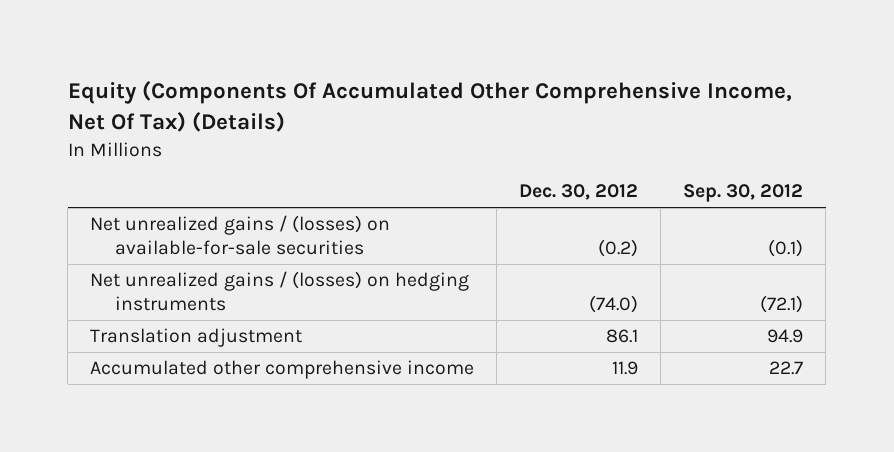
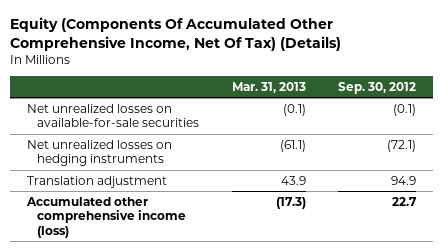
[519,184,639,201] Dec. 30, 2012 -> none
none -> [231,81,306,93] Mar. 31, 2013
[90,215,391,256] Net unrealized gains / (losses) on available-for-sale securities -> [26,103,199,128] Net unrealized losses on available-for-sale securities
[90,271,470,312] Net unrealized gains / (losses) on hedging instruments -> [26,139,172,167] Net unrealized losses on hedging instruments
[90,360,475,380] Accumulated other comprehensive income -> [25,196,186,238] Accumulated other comprehensive income (loss)

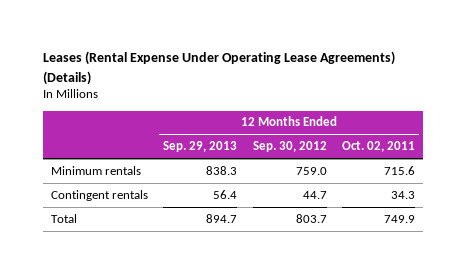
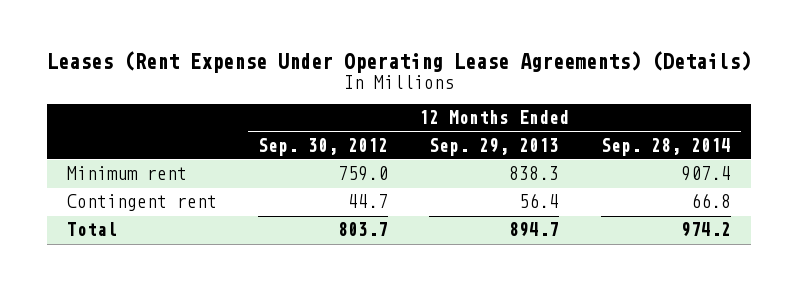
[43,51,396,85] Leases (Rental Expense Under Operating Lease Agreements) (Details) -> [46,51,751,74] Leases (Rent Expense Under Operating Lease Agreements) (Details)
[342,141,416,153] Oct. 02, 2011 -> none
none -> [600,137,731,156] Sep. 28, 2014
[50,165,141,175] Minimum rentals -> [67,166,188,181] Minimum rent
[50,189,148,201] Contingent rentals -> [67,194,218,212] Contingent rent

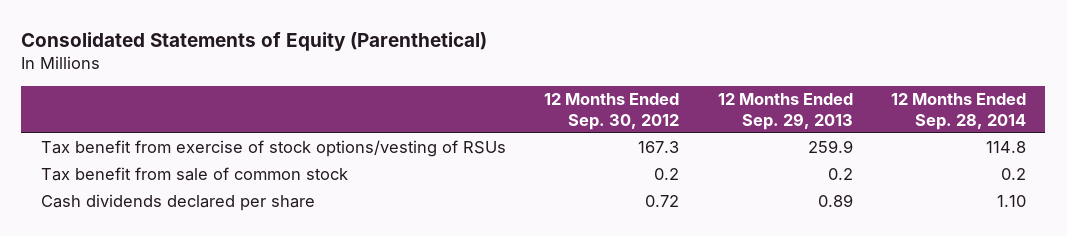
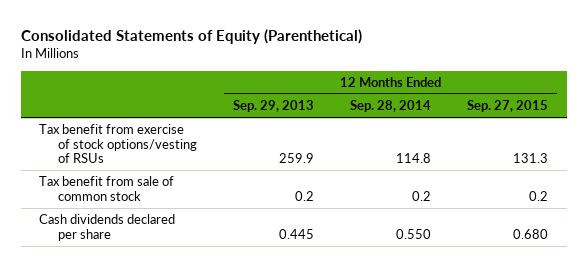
[544,93,680,130] 12 Months Ended Sep. 30, 2012 -> none
none -> [467,100,549,113] Sep. 27, 2015
[817,194,853,208] 0.89 -> [278,228,314,239] 0.445
[997,195,1027,208] 1.10 -> [396,228,432,239] 0.550

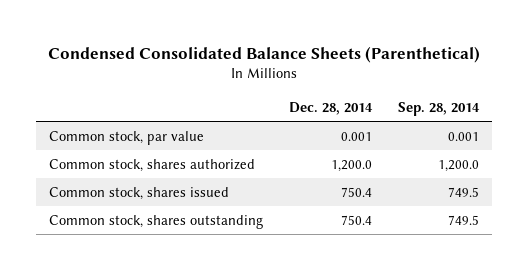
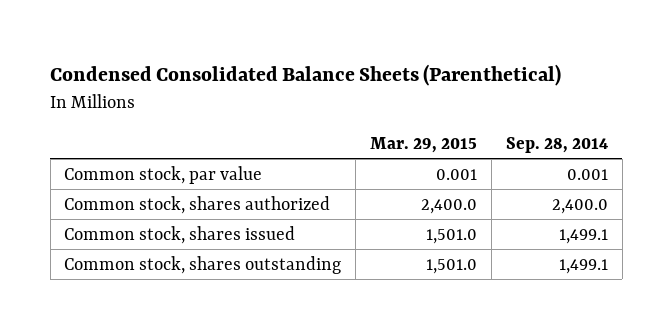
[289,101,374,115] Dec. 28, 2014 -> none
none -> [370,137,478,154] Mar. 29, 2015
[438,159,480,172] 1,200.0 -> [551,198,608,214] 2,400.0
[448,186,480,197] 749.5 -> [558,228,608,244] 1,499.1
[448,214,480,225] 749.5 -> [558,258,608,274] 1,499.1

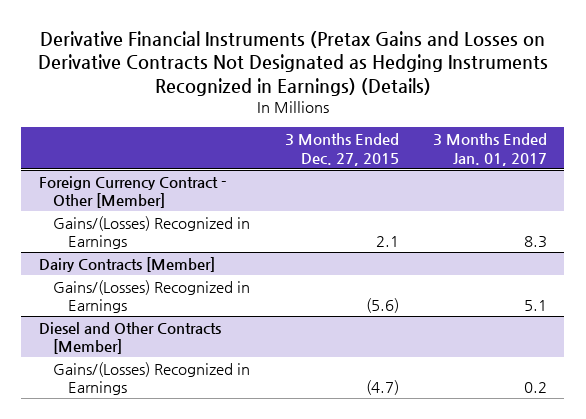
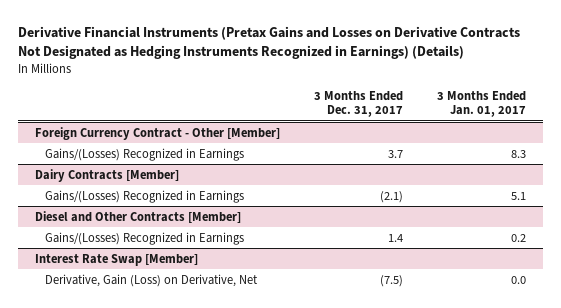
[284,133,399,166] 3 Months Ended Dec. 27, 2015 -> none
none -> [314,90,404,118] 3 Months Ended Dec. 31, 2017
none -> [35,253,199,266] Interest Rate Swap [Member]
none -> [45,273,259,287] Derivative, Gain (Loss) on Derivative, Net

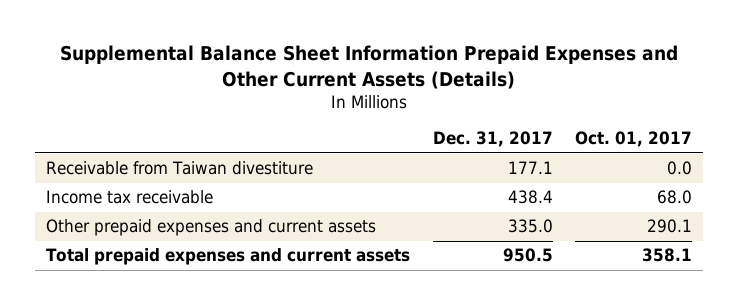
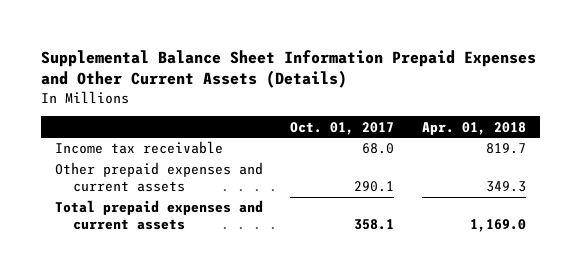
[432,131,553,148] Dec. 31, 2017 -> none
none -> [421,121,526,135] Apr. 01, 2018
[46,161,314,176] Receivable from Taiwan divestiture -> none

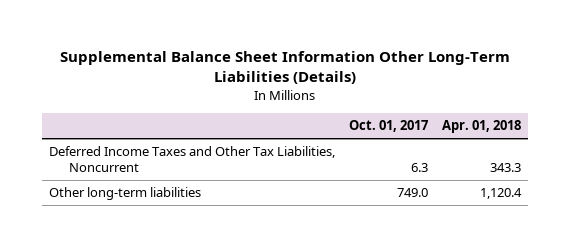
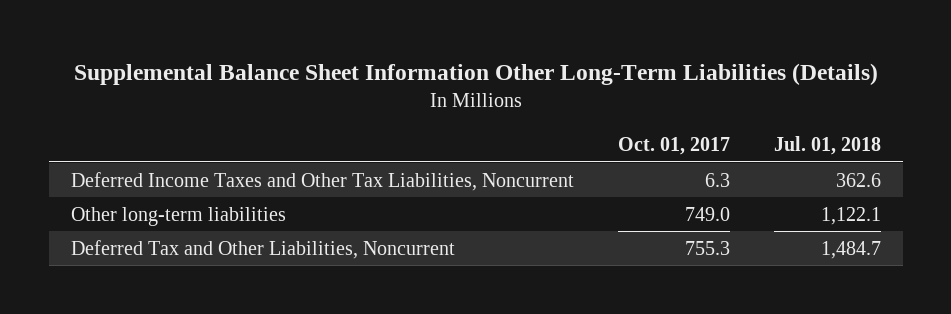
[442,120,522,134] Apr. 01, 2018 -> none
none -> [773,136,881,156] Jul. 01, 2018
none -> [70,239,455,259] Deferred Tax and Other Liabilities, Noncurrent

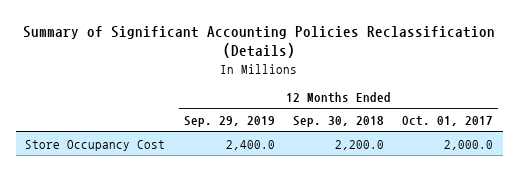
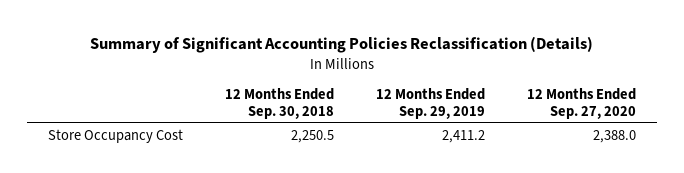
[402,115,494,126] Oct. 01, 2017 -> none
none -> [527,88,637,120] 12 Months Ended Sep. 27, 2020
[225,139,275,150] 2,400.0 -> [442,129,486,143] 2,411.2
[335,139,385,150] 2,200.0 -> [291,129,335,143] 2,250.5

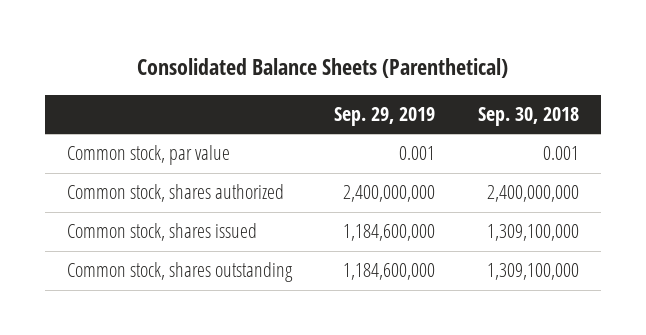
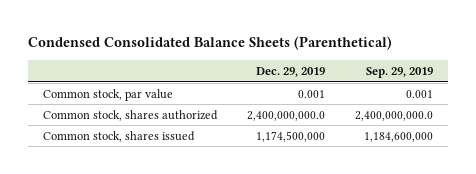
[136,58,508,79] Consolidated Balance Sheets (Parenthetical) -> [27,36,392,51] Condensed Consolidated Balance Sheets (Parenthetical)
[478,106,580,126] Sep. 30, 2018 -> none
none -> [255,66,325,77] Dec. 29, 2019
[343,185,436,203] 2,400,000,000 -> [354,110,433,121] 2,400,000,000.0
[66,262,293,283] Common stock, shares outstanding -> none

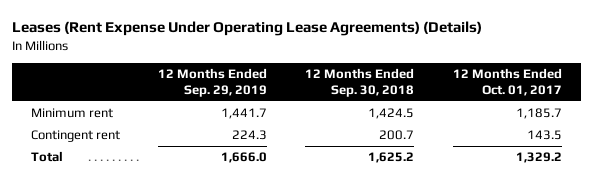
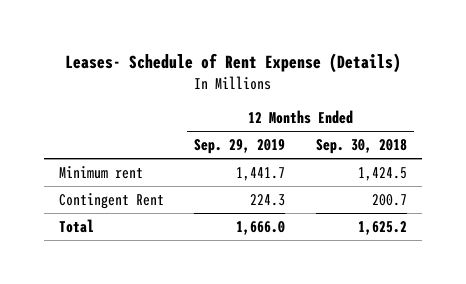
[11,20,482,36] Leases (Rent Expense Under Operating Lease Agreements) (Details) -> [64,52,401,73] Leases- Schedule of Rent Expense (Details)
[452,68,562,96] 12 Months Ended Oct. 01, 2017 -> none
[30,130,120,143] Contingent rent -> [59,193,165,210] Contingent Rent

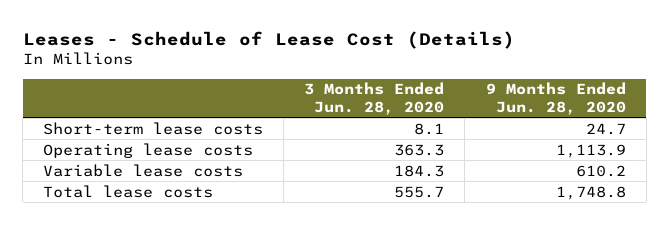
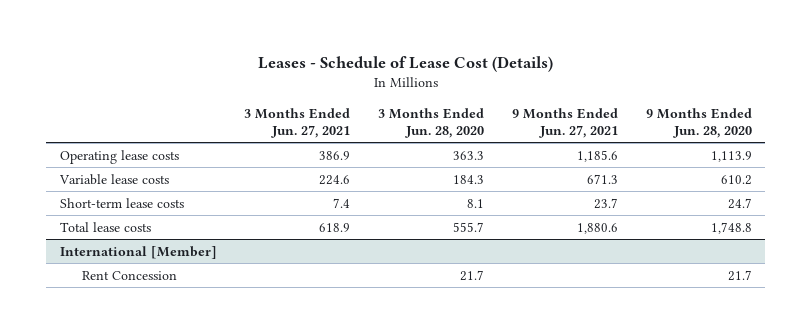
none -> [244,107,351,139] 3 Months Ended Jun. 27, 2021
none -> [511,107,618,139] 9 Months Ended Jun. 27, 2021
[43,121,264,135] Short-term lease costs -> [59,197,184,208] Short-term lease costs
none -> [59,245,217,259] International [Member]
none -> [81,270,177,280] Rent Concession

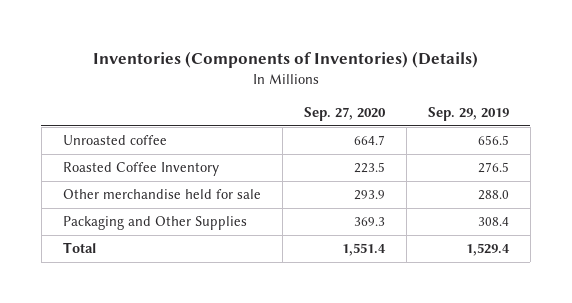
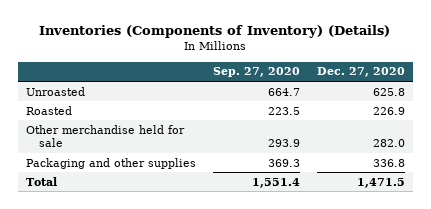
[92,51,478,69] Inventories (Components of Inventories) (Details) -> [39,25,391,39] Inventories (Components of Inventory) (Details)
[427,106,509,121] Sep. 29, 2019 -> none
none -> [316,67,405,78] Dec. 27, 2020
[62,135,167,146] Unroasted coffee -> [26,86,86,96] Unroasted
[62,162,219,177] Roasted Coffee Inventory -> [26,105,73,115] Roasted
[62,216,247,231] Packaging and Other Supplies -> [26,157,197,169] Packaging and other supplies

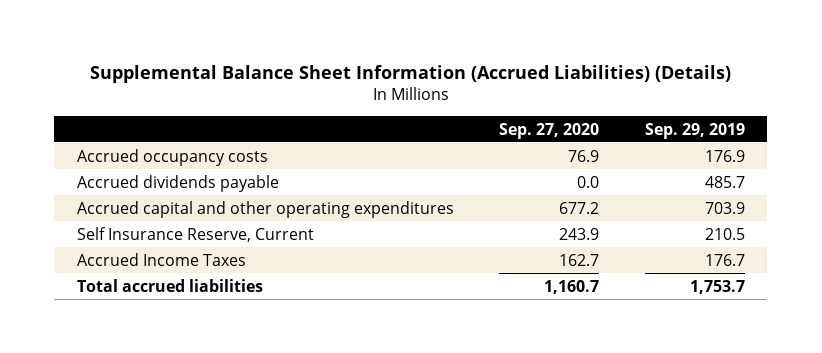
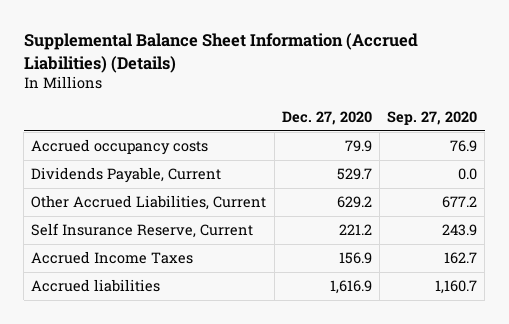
[644,122,745,139] Sep. 29, 2019 -> none
none -> [281,110,372,125] Dec. 27, 2020
[76,174,279,192] Accrued dividends payable -> [31,167,222,184] Dividends Payable, Current
[76,200,454,218] Accrued capital and other operating expenditures -> [31,195,267,211] Other Accrued Liabilities, Current
[76,278,263,292] Total accrued liabilities -> [31,279,161,293] Accrued liabilities

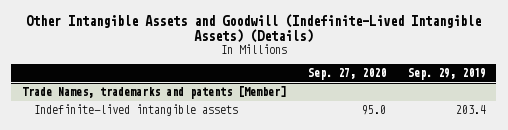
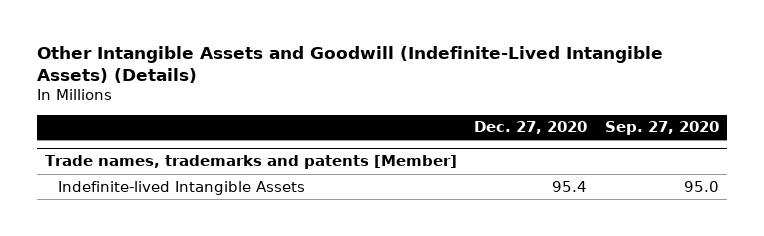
[407,68,486,81] Sep. 29, 2019 -> none
none -> [474,121,588,135] Dec. 27, 2020
[22,86,287,100] Trade Names, trademarks and patents [Member] -> [45,155,458,170] Trade names, trademarks and patents [Member]
[34,104,239,117] Indefinite-lived intangible assets -> [57,180,305,195] Indefinite-lived Intangible Assets

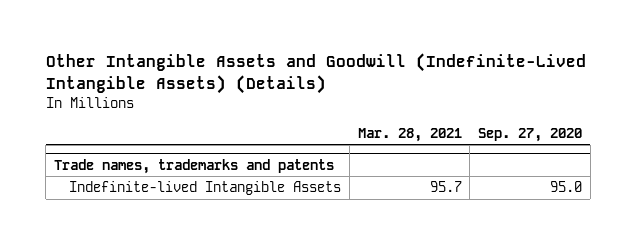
[474,121,588,135] Dec. 27, 2020 -> none
none -> [357,127,462,142] Mar. 28, 2021
[45,155,458,170] Trade names, trademarks and patents [Member] -> [53,158,334,174] Trade names, trademarks and patents

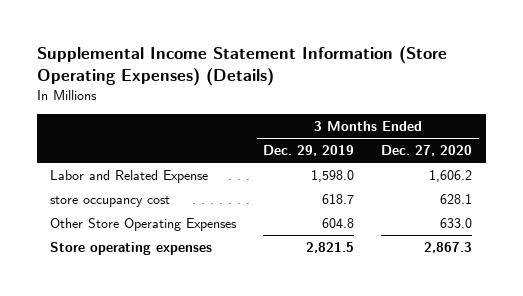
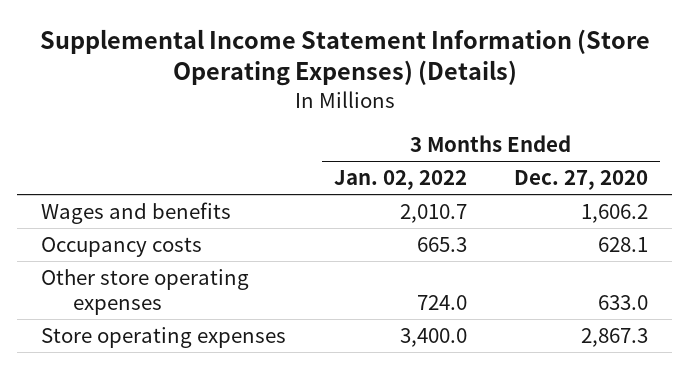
[263,145,355,157] Dec. 29, 2019 -> none
none -> [333,170,467,191] Jan. 02, 2022
[50,169,209,183] Labor and Related Expense -> [40,201,231,224] Wages and benefits
[50,195,171,207] store occupancy cost -> [40,236,202,257] Occupancy costs
[50,217,238,231] Other Store Operating Expenses -> [40,268,249,315] Other store operating expenses

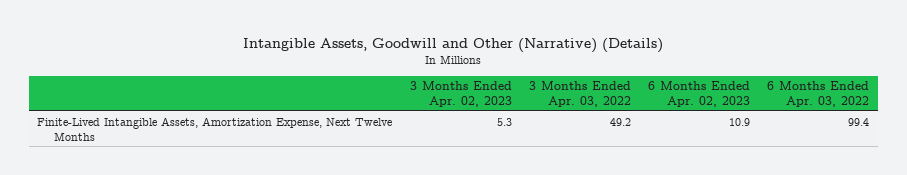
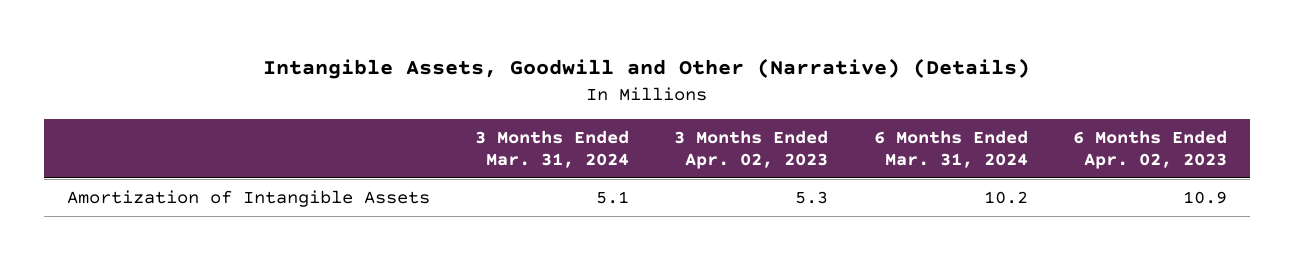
[528,80,631,108] 3 Months Ended Apr. 03, 2022 -> none
[767,80,870,108] 6 Months Ended Apr. 03, 2022 -> none
none -> [474,129,629,169] 3 Months Ended Mar. 31, 2024
none -> [873,129,1028,169] 6 Months Ended Mar. 31, 2024
[37,116,393,141] Finite-Lived Intangible Assets, Amortization Expense, Next Twelve Months -> [66,189,430,207] Amortization of Intangible Assets

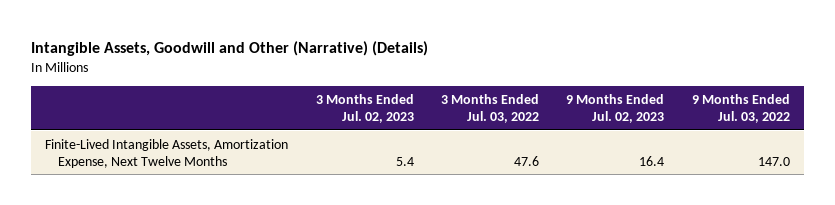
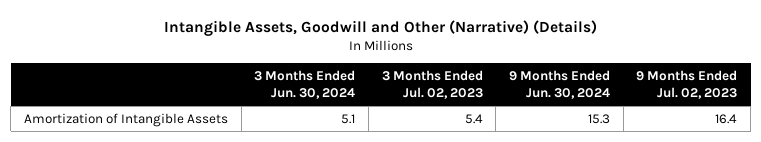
[441,94,540,123] 3 Months Ended Jul. 03, 2022 -> none
[691,94,790,123] 9 Months Ended Jul. 03, 2022 -> none
none -> [254,69,356,99] 3 Months Ended Jun. 30, 2024
none -> [509,69,611,99] 9 Months Ended Jun. 30, 2024
[45,139,289,168] Finite-Lived Intangible Assets, Amortization Expense, Next Twelve Months -> [23,112,228,127] Amortization of Intangible Assets

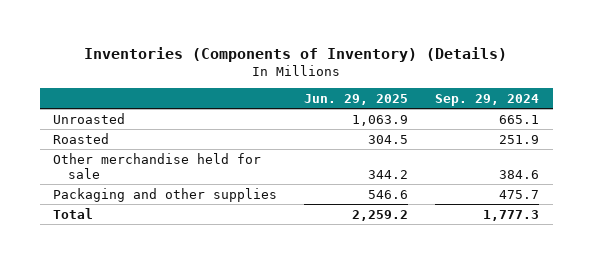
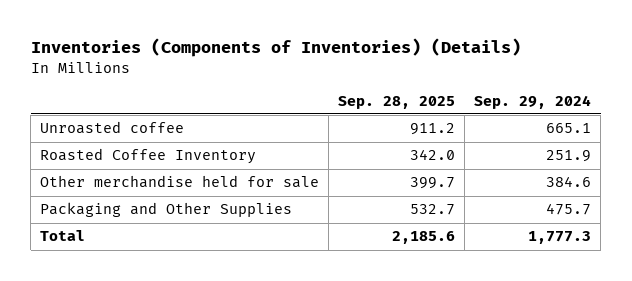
[84,46,508,62] Inventories (Components of Inventory) (Details) -> [30,38,521,58] Inventories (Components of Inventories) (Details)
[304,93,409,105] Jun. 29, 2025 -> none
none -> [338,95,456,109] Sep. 28, 2025
[53,112,126,124] Unroasted -> [40,121,185,135] Unroasted coffee
[53,132,110,144] Roasted -> [40,148,257,165] Roasted Coffee Inventory
[53,187,278,202] Packaging and other supplies -> [40,202,293,218] Packaging and Other Supplies

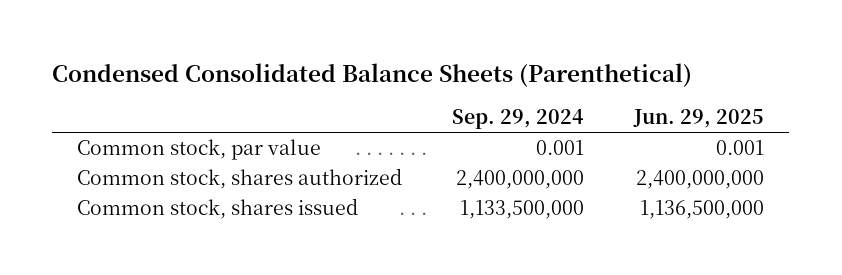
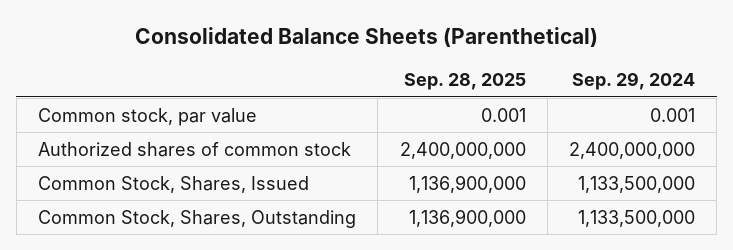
[52,63,693,88] Condensed Consolidated Balance Sheets (Parenthetical) -> [134,27,598,48] Consolidated Balance Sheets (Parenthetical)
[633,109,765,129] Jun. 29, 2025 -> none
none -> [403,73,526,91] Sep. 28, 2025
[77,168,403,190] Common stock, shares authorized -> [38,141,352,157] Authorized shares of common stock
[77,198,359,220] Common stock, shares issued -> [38,175,310,193] Common Stock, Shares, Issued
none -> [38,209,357,228] Common Stock, Shares, Outstanding

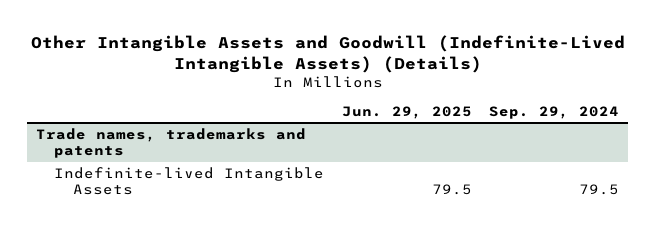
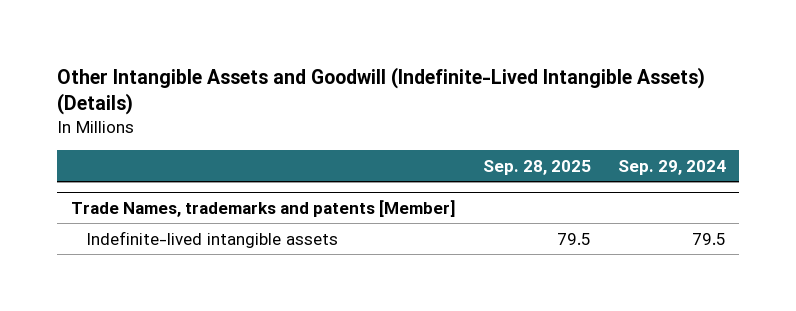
[341,106,472,120] Jun. 29, 2025 -> none
none -> [482,159,591,175] Sep. 28, 2025
[35,127,306,159] Trade names, trademarks and patents -> [70,199,456,217] Trade Names, trademarks and patents [Member]
[54,166,325,196] Indefinite-lived Intangible Assets -> [85,230,338,248] Indefinite-lived intangible assets

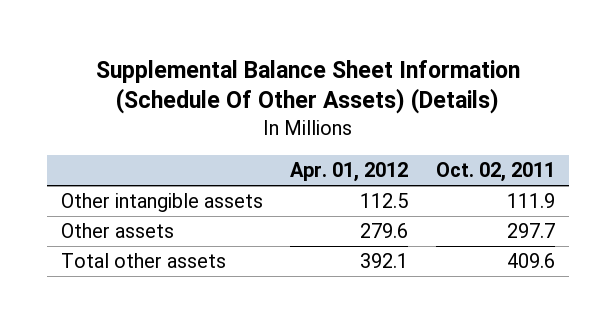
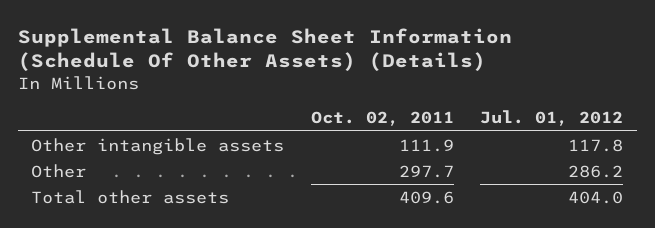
[290,162,409,183] Apr. 01, 2012 -> none
none -> [480,110,624,127] Jul. 01, 2012
[60,223,174,239] Other assets -> [31,163,87,178] Other

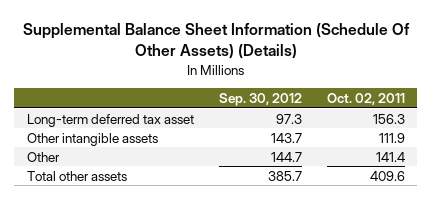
[480,110,624,127] Jul. 01, 2012 -> none
none -> [218,92,302,106] Sep. 30, 2012
none -> [26,113,194,127] Long-term deferred tax asset
[398,164,454,178] 297.7 -> [375,151,405,162] 141.4

